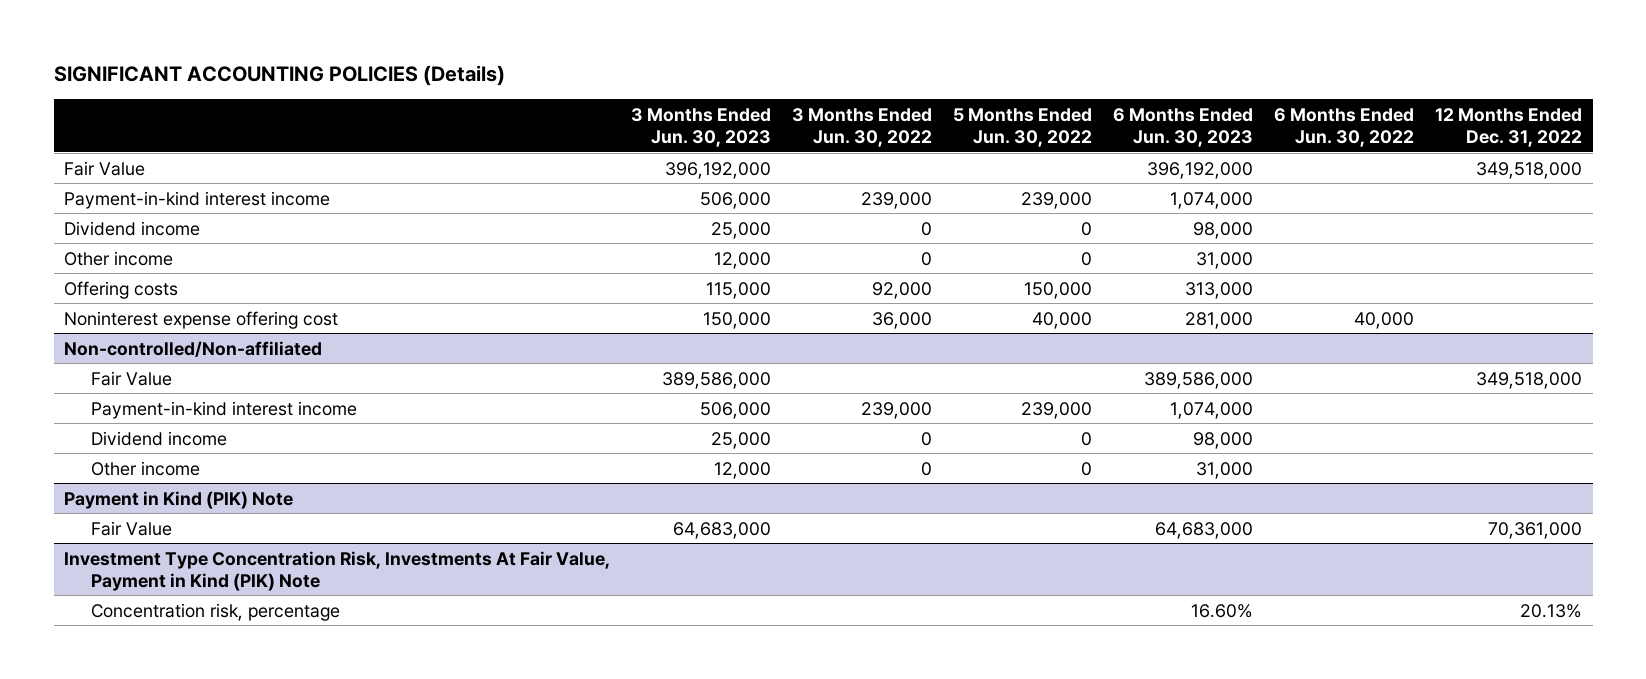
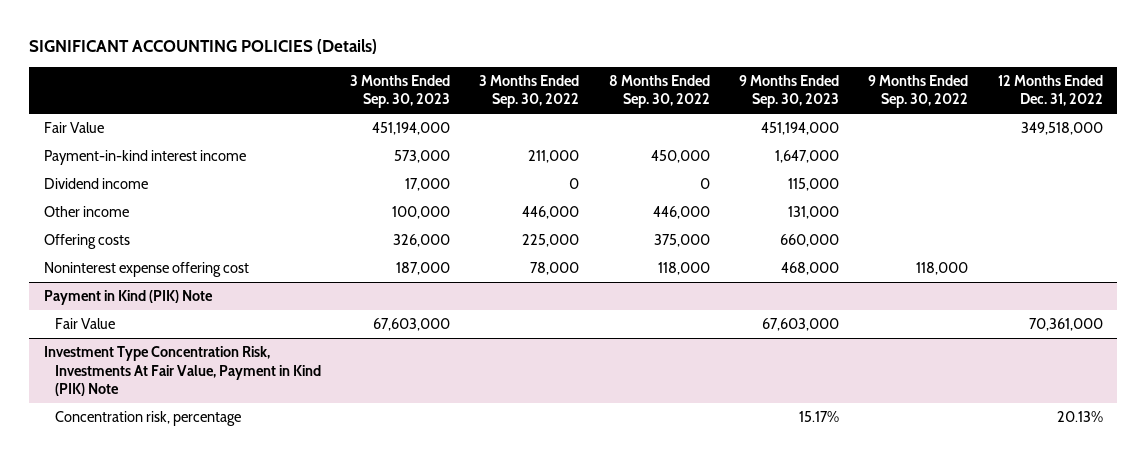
[631,107,772,147] 3 Months Ended Jun. 30, 2023 -> none
[792,107,933,147] 3 Months Ended Jun. 30, 2022 -> none
[953,107,1093,147] 5 Months Ended Jun. 30, 2022 -> none
[1113,107,1254,147] 6 Months Ended Jun. 30, 2023 -> none
[1274,107,1415,147] 6 Months Ended Jun. 30, 2022 -> none
none -> [350,74,451,109] 3 Months Ended Sep. 30, 2023
none -> [479,74,580,109] 3 Months Ended Sep. 30, 2022
none -> [608,74,710,109] 8 Months Ended Sep. 30, 2022
none -> [739,74,840,109] 9 Months Ended Sep. 30, 2023
none -> [868,74,969,109] 9 Months Ended Sep. 30, 2022
[64,340,323,357] Non-controlled/Non-affiliated -> none
[90,370,172,386] Fair Value -> none
[90,400,357,419] Payment-in-kind interest income -> none
[90,430,227,446] Dividend income -> none
[90,460,200,476] Other income -> none

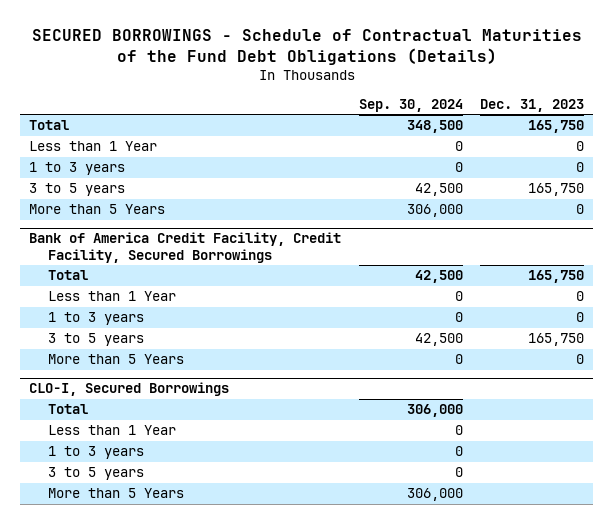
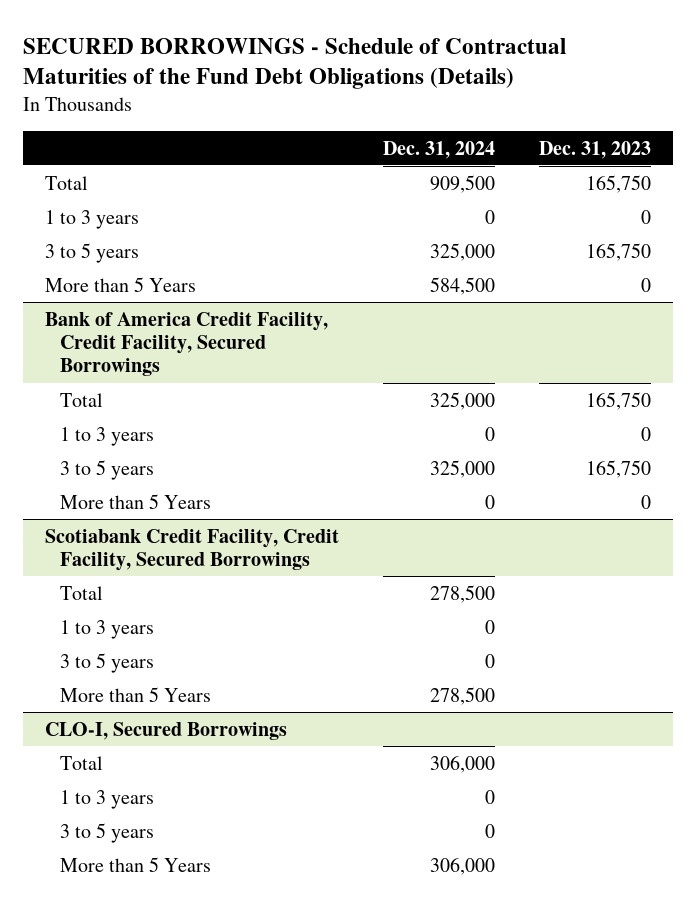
[358,98,463,112] Sep. 30, 2024 -> none
none -> [383,140,496,159] Dec. 31, 2024
[28,141,157,152] Less than 1 Year -> none
[48,291,177,302] Less than 1 Year -> none
none -> [44,528,339,572] Scotiabank Credit Facility, Credit Facility, Secured Borrowings
none -> [60,585,104,600] Total
none -> [60,619,155,639] 1 to 3 years
none -> [60,652,155,673] 3 to 5 years
none -> [60,686,212,702] More than 5 Years
[48,425,177,436] Less than 1 Year -> none

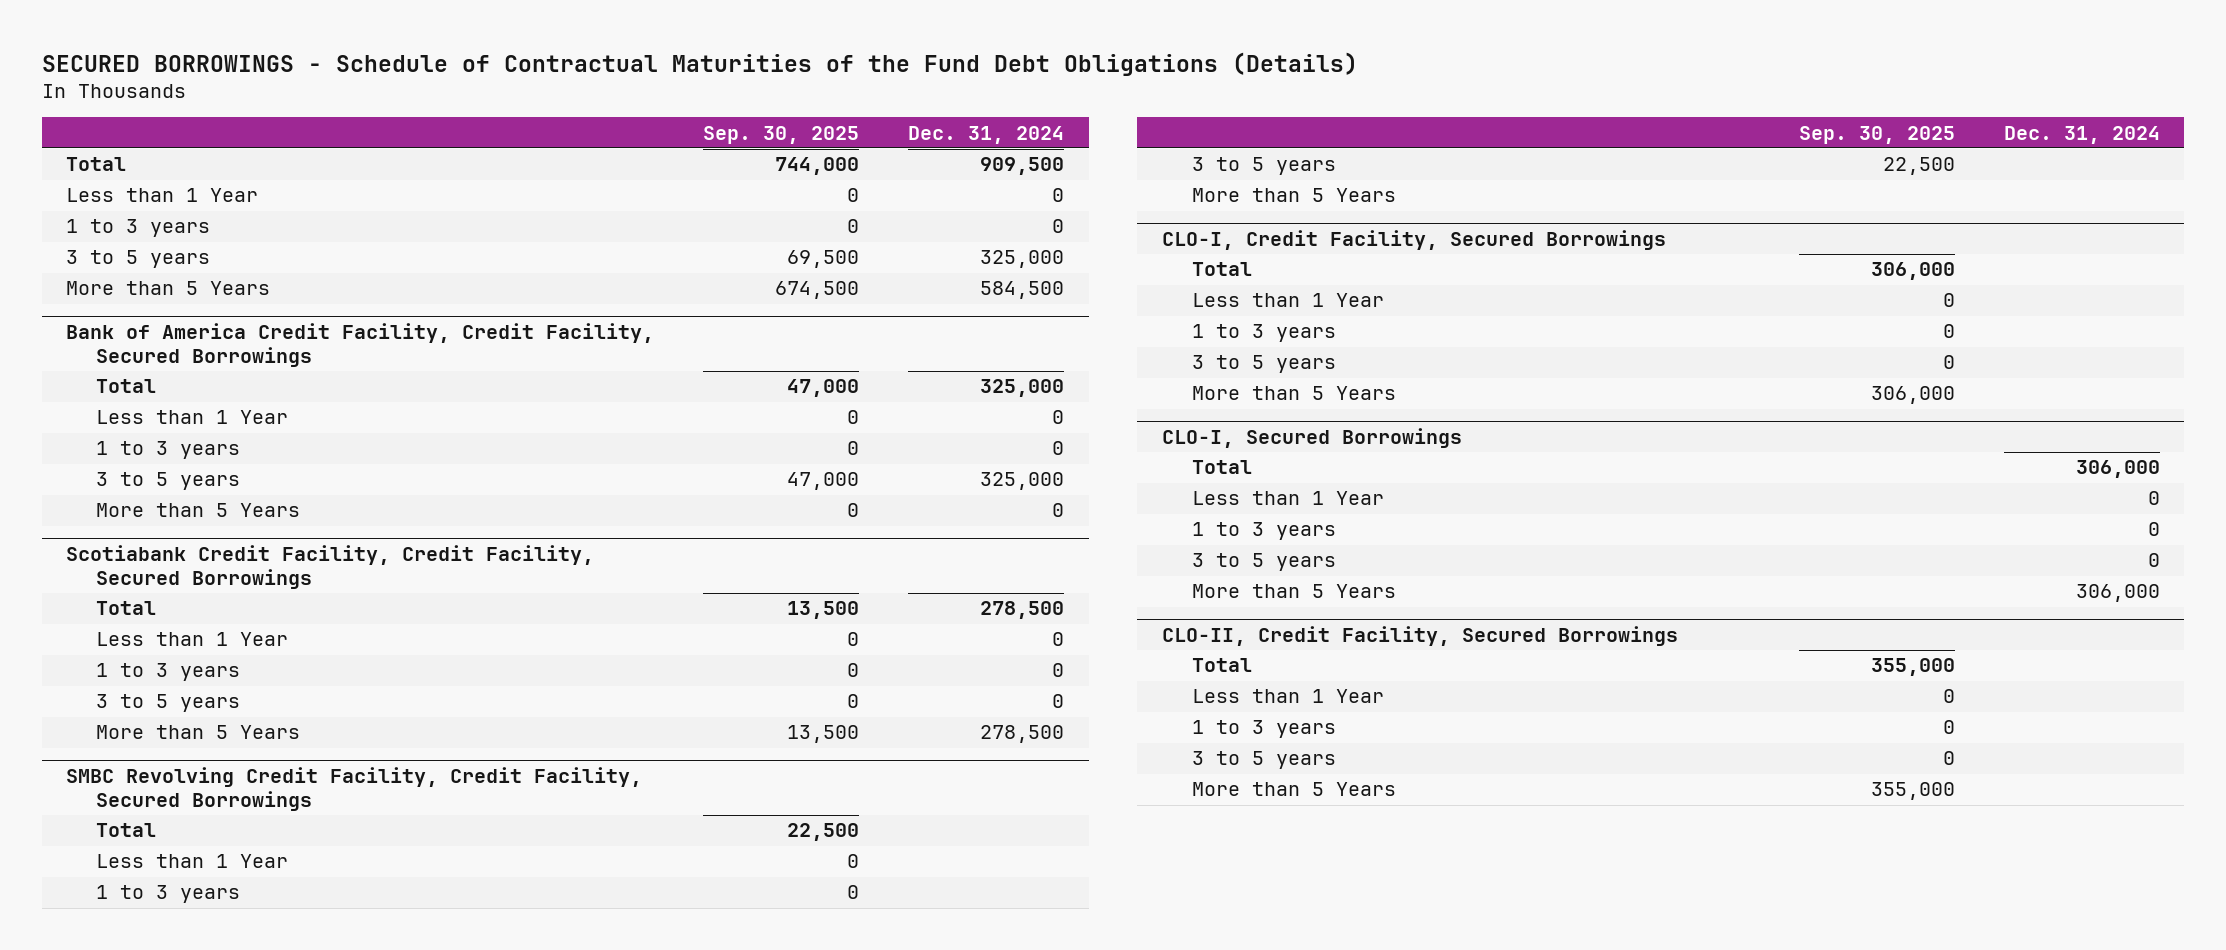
[539,140,652,159] Dec. 31, 2023 -> none
none -> [703,125,860,144] Sep. 30, 2025
none -> [66,188,259,203] Less than 1 Year
none -> [96,410,289,425] Less than 1 Year
none -> [96,632,289,647] Less than 1 Year
none -> [66,766,643,812] SMBC Revolving Credit Facility, Credit Facility, Secured Borrowings
none -> [96,823,157,838] Total
none -> [96,854,289,869] Less than 1 Year
none -> [96,885,241,904] 1 to 3 years
none -> [1191,157,1336,176] 3 to 5 years
none -> [1191,188,1396,203] More than 5 Years
none -> [1161,229,1666,250] CLO-I, Credit Facility, Secured Borrowings
none -> [1191,262,1252,277] Total
none -> [1191,293,1384,308] Less than 1 Year
none -> [1191,324,1336,343] 1 to 3 years
none -> [1191,355,1336,374] 3 to 5 years
none -> [1191,386,1396,401] More than 5 Years
none -> [1191,491,1384,506] Less than 1 Year
none -> [1161,625,1678,646] CLO-II, Credit Facility, Secured Borrowings
none -> [1191,658,1252,673] Total
none -> [1191,689,1384,704] Less than 1 Year
none -> [1191,720,1336,739] 1 to 3 years
none -> [1191,751,1336,770] 3 to 5 years
none -> [1191,782,1396,797] More than 5 Years

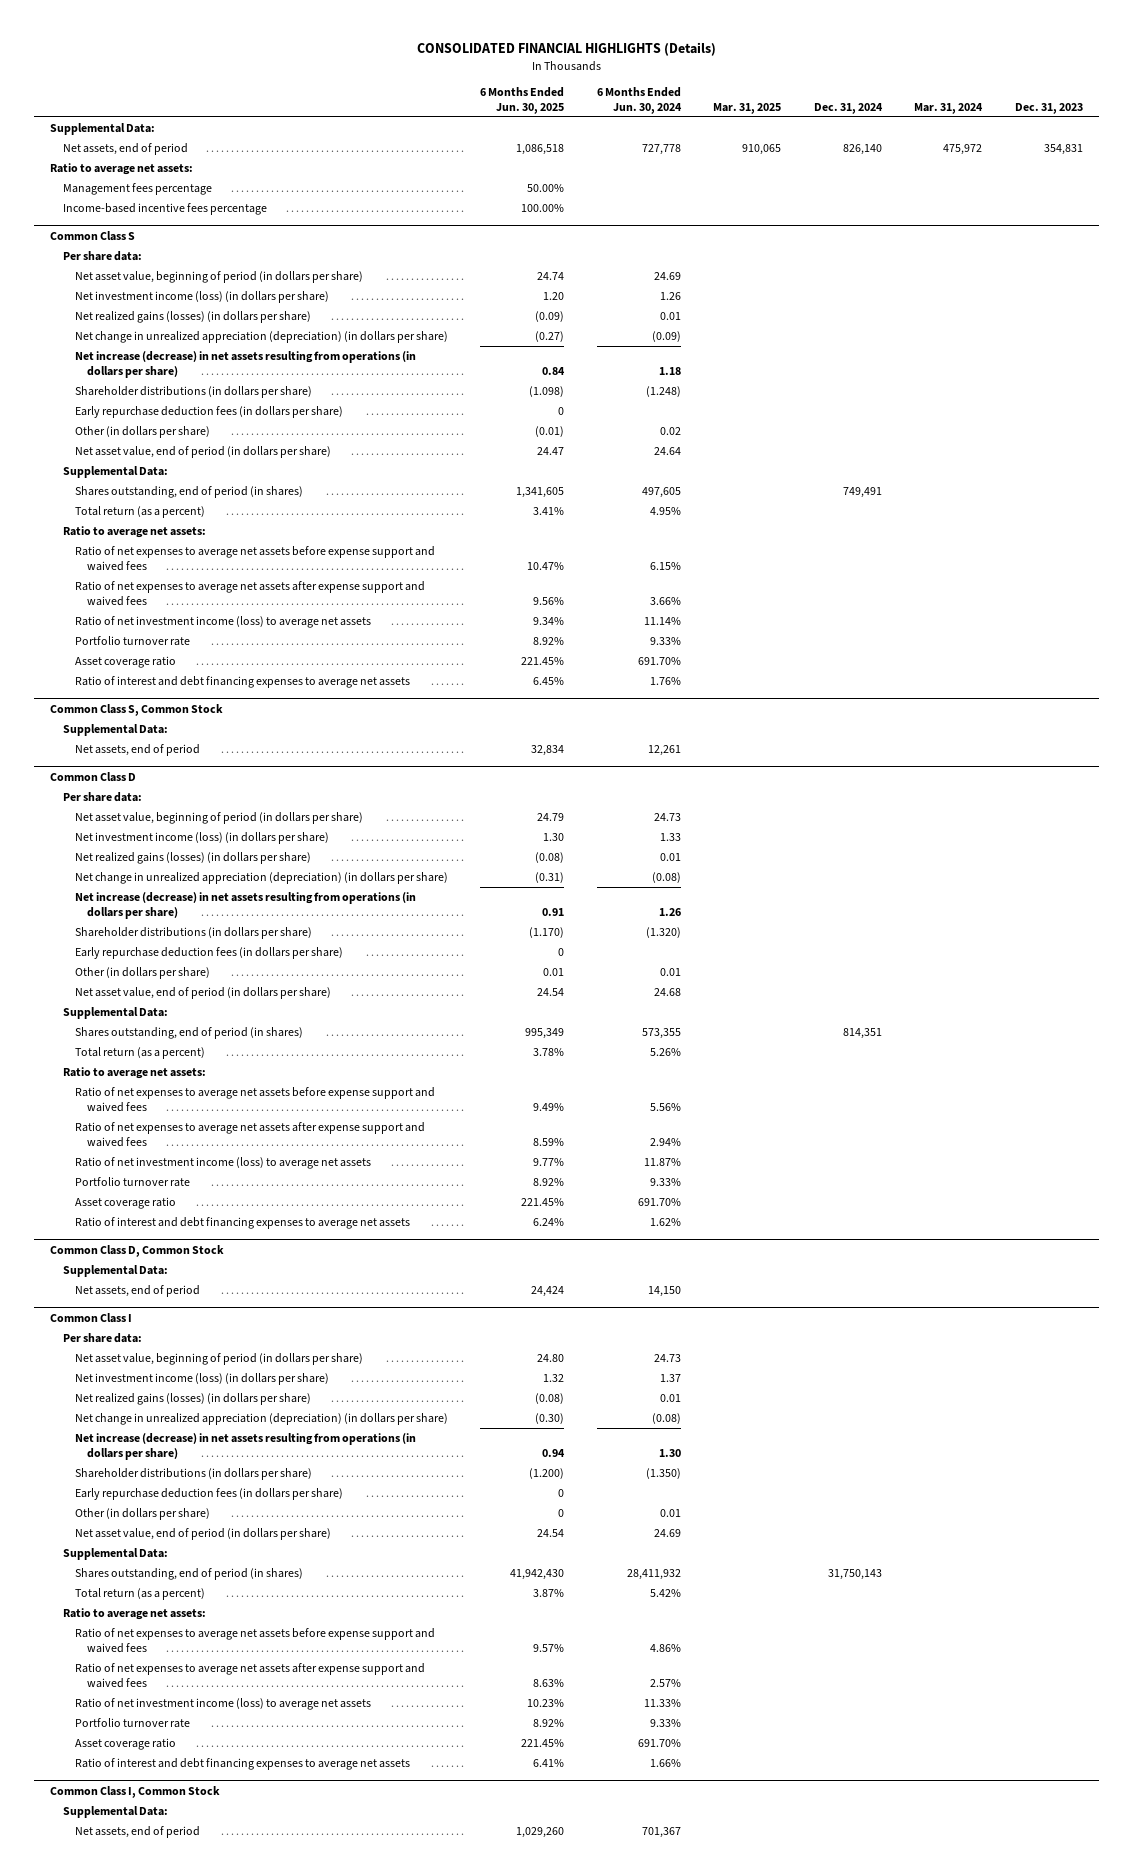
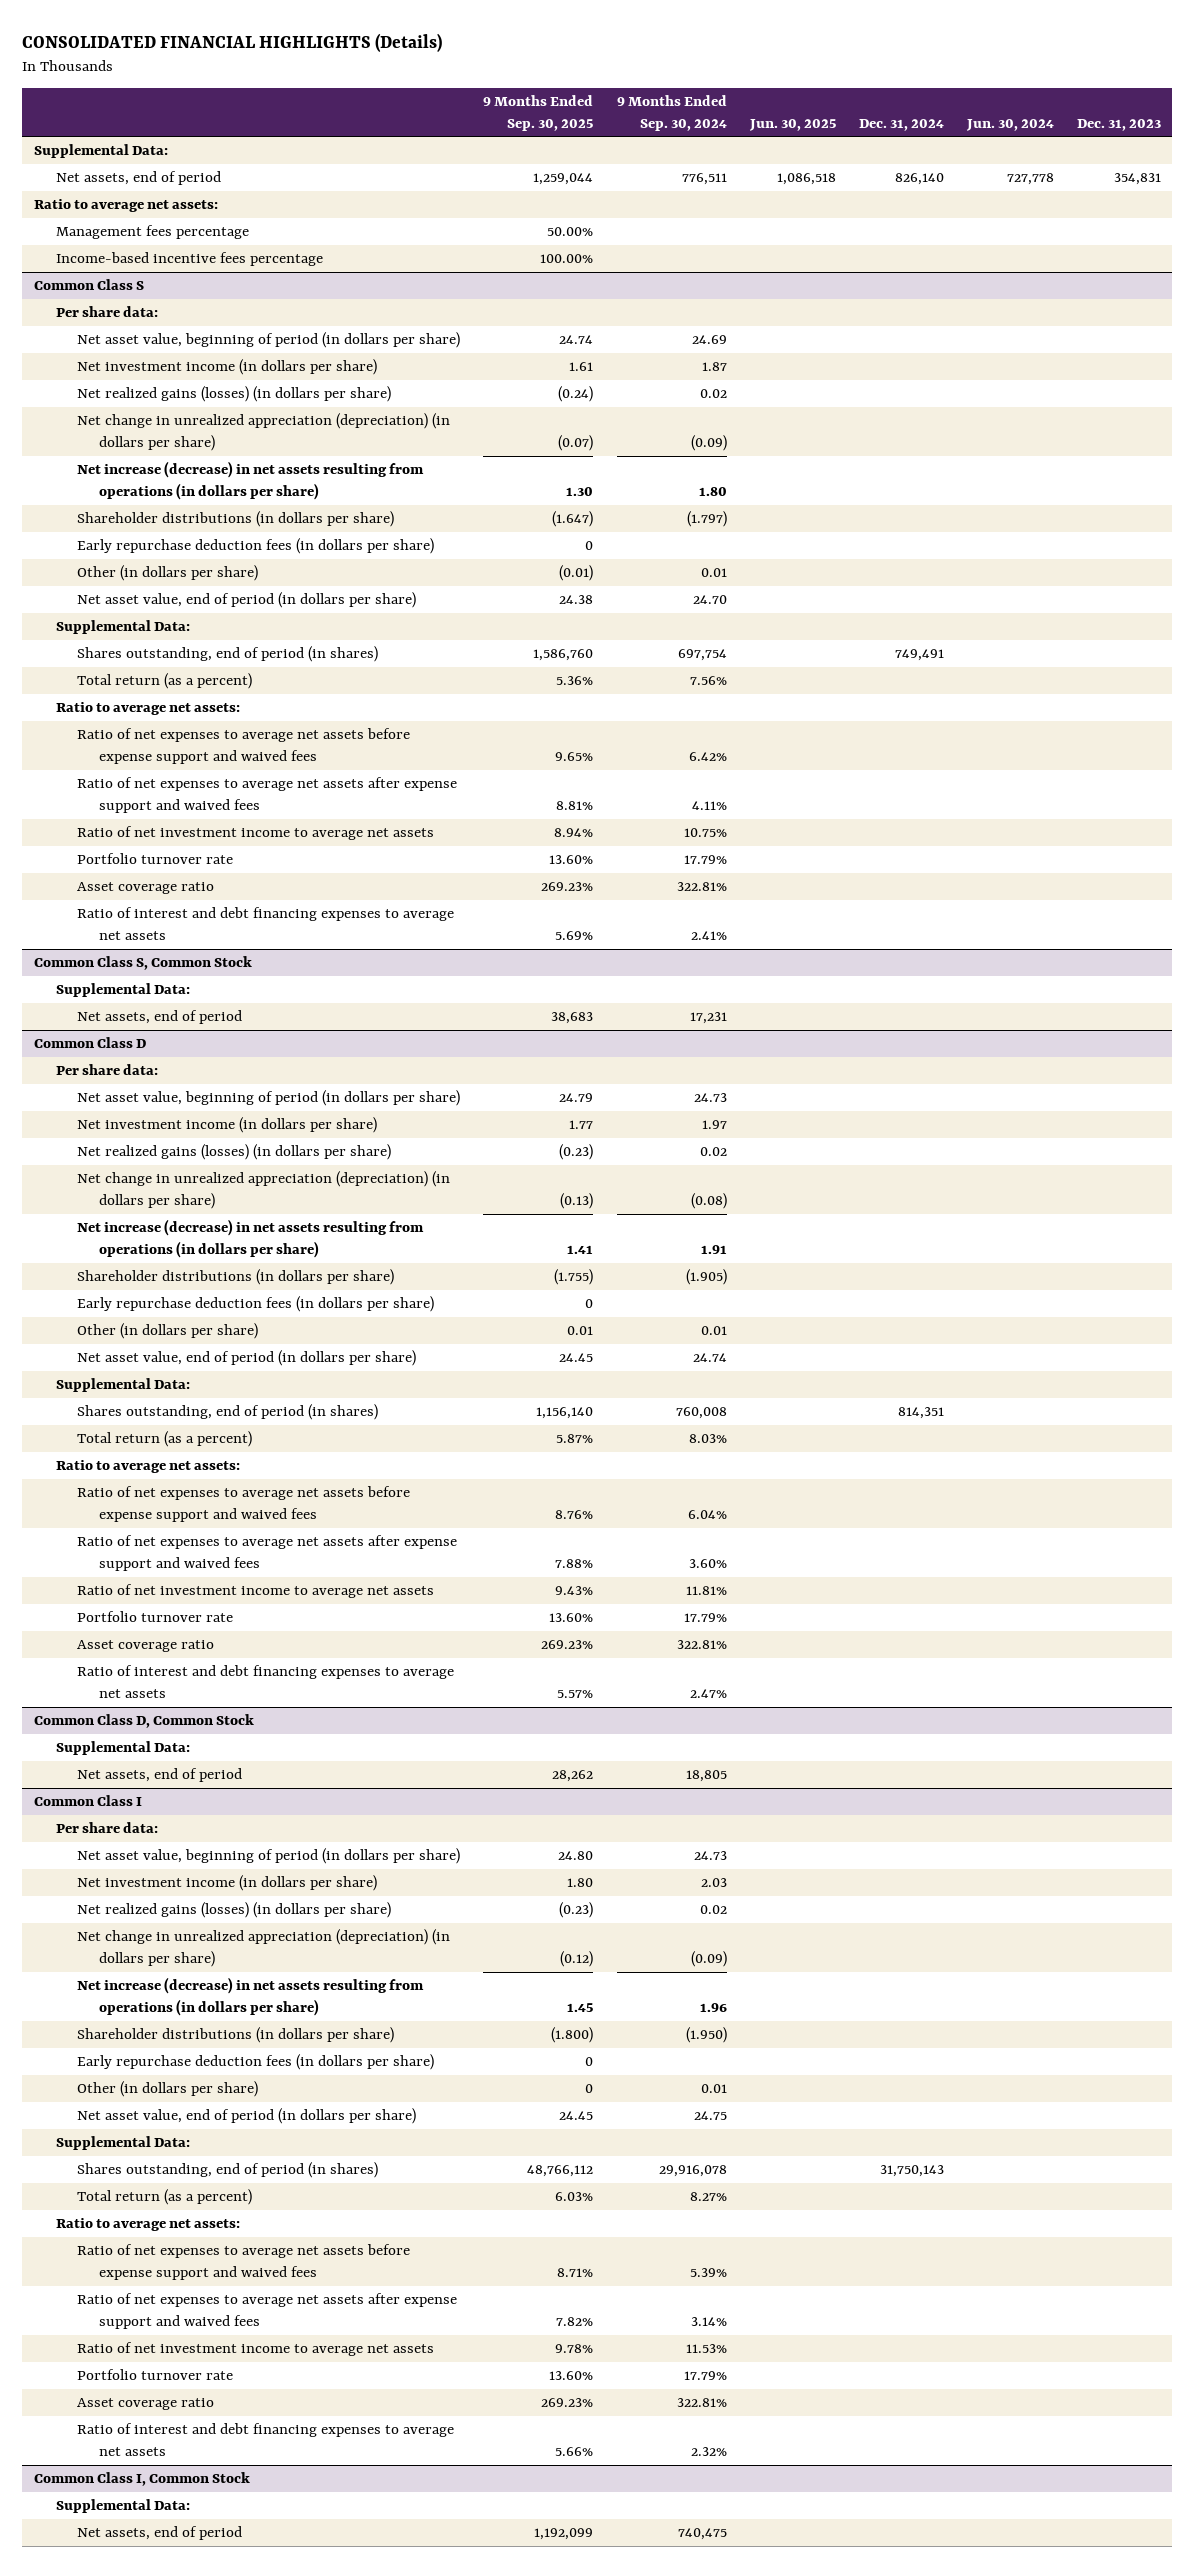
[480,86,565,114] 6 Months Ended Jun. 30, 2025 -> none
[596,86,682,114] 6 Months Ended Jun. 30, 2024 -> none
[713,102,782,114] Mar. 31, 2025 -> none
[914,102,984,114] Mar. 31, 2024 -> none
none -> [483,94,594,131] 9 Months Ended Sep. 30, 2025
none -> [616,94,727,131] 9 Months Ended Sep. 30, 2024
none -> [748,118,836,131] Jun. 30, 2025
none -> [965,118,1054,131] Jun. 30, 2024
[74,291,329,304] Net investment income (loss) (in dollars per share) -> [77,359,378,376] Net investment income (in dollars per share)
[74,616,371,629] Ratio of net investment income (loss) to average net assets -> [77,826,435,841] Ratio of net investment income to average net assets
[74,832,329,845] Net investment income (loss) (in dollars per share) -> [77,1117,378,1134] Net investment income (in dollars per share)
[74,1157,371,1170] Ratio of net investment income (loss) to average net assets -> [77,1584,435,1599] Ratio of net investment income to average net assets
[74,1373,329,1386] Net investment income (loss) (in dollars per share) -> [77,1875,378,1892] Net investment income (in dollars per share)
[74,1698,371,1711] Ratio of net investment income (loss) to average net assets -> [77,2342,435,2357] Ratio of net investment income to average net assets

